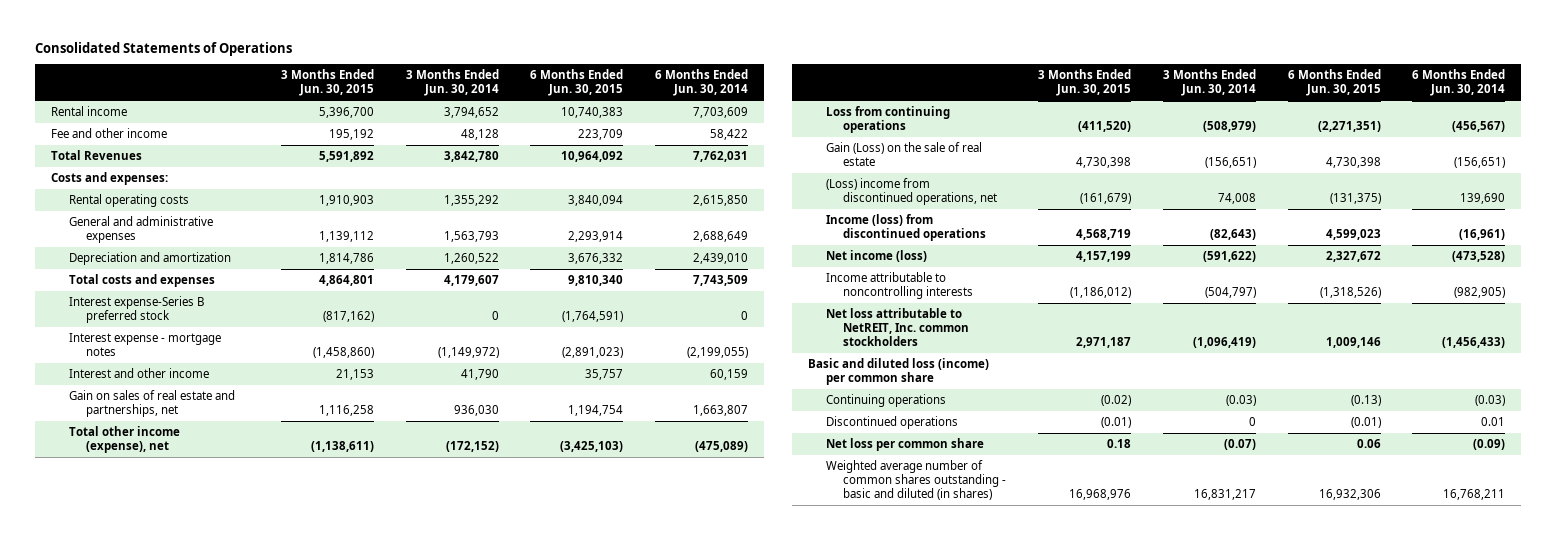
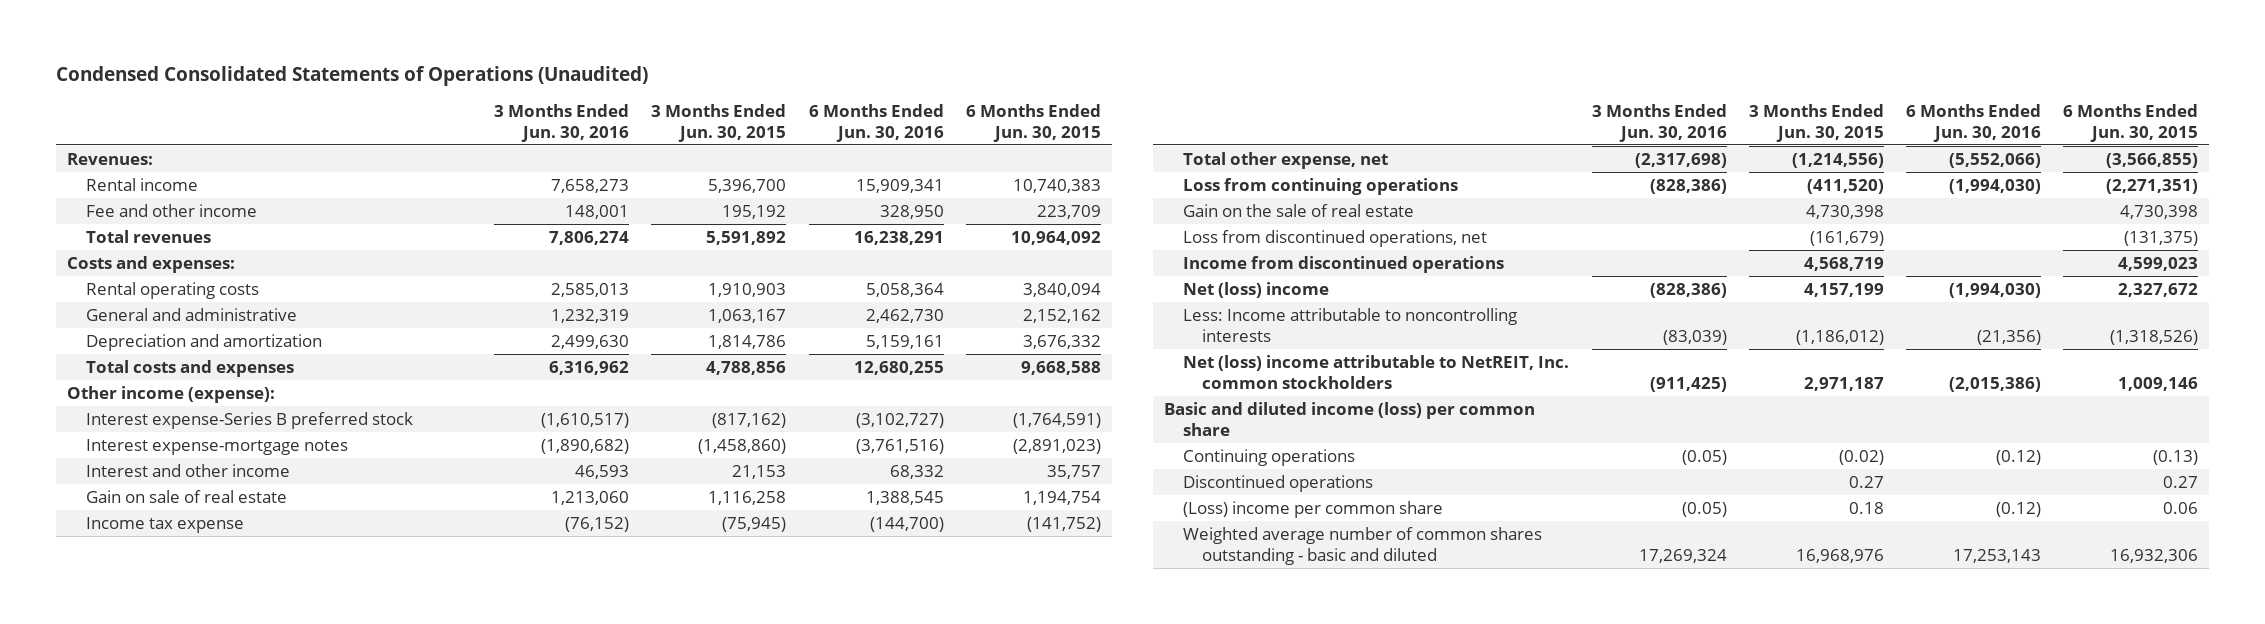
[35,41,293,56] Consolidated Statements of Operations -> [55,66,648,87] Condensed Consolidated Statements of Operations (Unaudited)
[405,69,499,97] 3 Months Ended Jun. 30, 2014 -> none
[655,69,749,97] 6 Months Ended Jun. 30, 2014 -> none
none -> [494,103,630,142] 3 Months Ended Jun. 30, 2016
none -> [808,103,944,142] 6 Months Ended Jun. 30, 2016
none -> [66,152,153,165] Revenues:
[50,150,142,161] Total Revenues -> [85,229,211,243] Total revenues
[68,216,213,243] General and administrative expenses -> [85,307,297,321] General and administrative
[318,230,374,242] 1,139,112 -> [708,308,787,323] 1,063,167
[568,230,624,242] 2,293,914 -> [1022,308,1101,323] 2,152,162
[318,275,374,287] 4,864,801 -> [706,360,787,375] 4,788,856
[568,275,624,287] 9,810,340 -> [1020,360,1101,375] 9,668,588
none -> [66,385,275,403] Other income (expense):
[68,333,221,356] Interest expense - mortgage notes -> [85,438,348,455] Interest expense-mortgage notes
[68,390,235,417] Gain on sales of real estate and partnerships, net -> [85,489,287,503] Gain on sale of real estate
none -> [85,516,244,533] Income tax expense
[68,426,180,453] Total other income (expense), net -> [1183,151,1389,169] Total other expense, net
[310,440,374,452] (1,138,611) -> [1791,152,1884,168] (1,214,556)
[560,440,624,452] (3,425,103) -> [2106,152,2199,168] (3,566,855)
[825,142,982,166] Gain (Loss) on the sale of real estate -> [1183,203,1415,217] Gain on the sale of real estate
[825,178,998,205] (Loss) income from discontinued operations, net -> [1183,229,1488,247] Loss from discontinued operations, net
[825,214,987,241] Income (loss) from discontinued operations -> [1183,255,1505,273] Income from discontinued operations
[825,250,927,263] Net income (loss) -> [1183,281,1330,298] Net (loss) income
[825,272,974,299] Income attributable to noncontrolling interests -> [1183,307,1518,343] Less: Income attributable to noncontrolling interests
[825,308,970,346] Net loss attributable to NetREIT, Inc. common stockholders -> [1183,354,1570,390] Net (loss) income attributable to NetREIT, Inc. common stockholders
[808,358,990,385] Basic and diluted loss (income) per common share -> [1164,401,1536,437] Basic and diluted income (loss) per common share
[1101,417,1132,429] (0.01) -> [1848,475,1884,488] 0.27
[1350,417,1381,429] (0.01) -> [2163,475,2199,488] 0.27
[825,438,984,452] Net loss per common share -> [1183,500,1444,518] (Loss) income per common share
[825,460,1007,500] Weighted average number of common shares outstanding - basic and diluted (in shares) -> [1183,526,1543,566] Weighted average number of common shares outstanding - basic and diluted

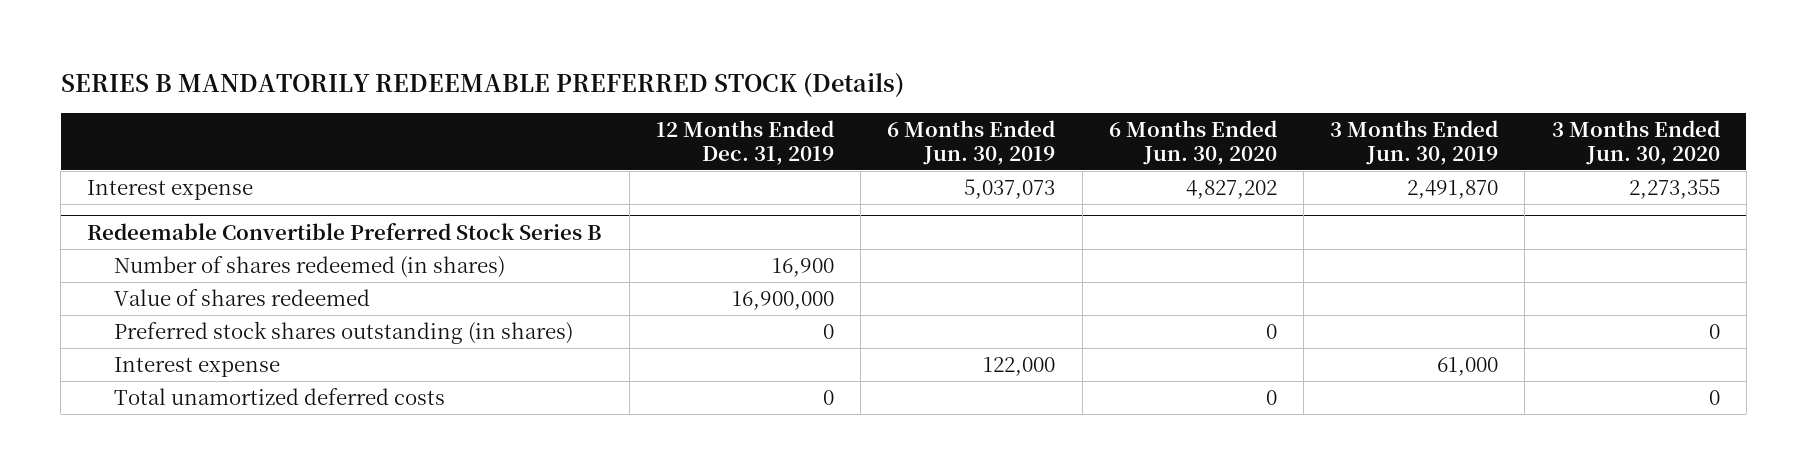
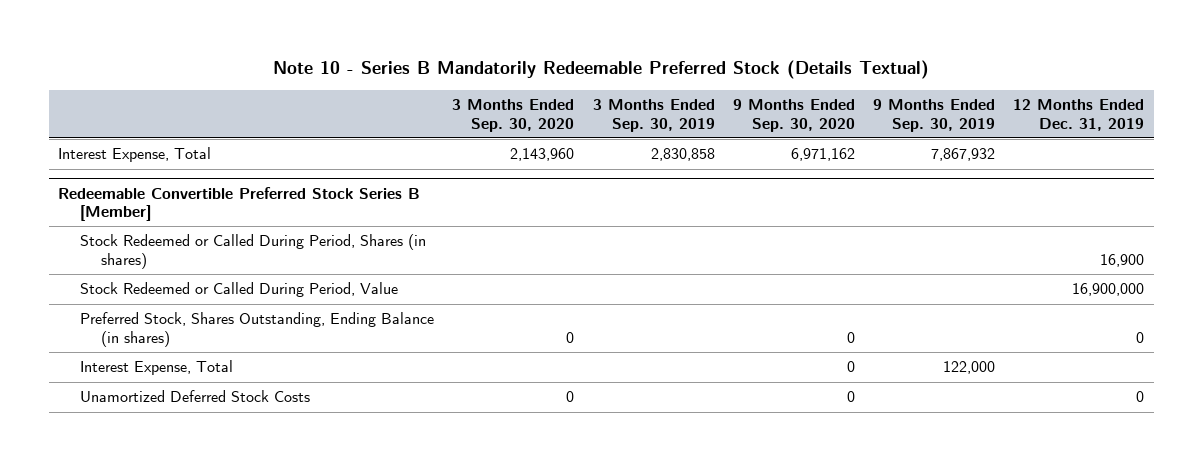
[60,72,904,98] SERIES B MANDATORILY REDEEMABLE PREFERRED STOCK (Details) -> [273,59,930,79] Note 10 - Series B Mandatorily Redeemable Preferred Stock (Details Textual)
[887,119,1056,165] 6 Months Ended Jun. 30, 2019 -> none
[1108,119,1277,165] 6 Months Ended Jun. 30, 2020 -> none
[1330,119,1499,165] 3 Months Ended Jun. 30, 2019 -> none
[1551,119,1720,165] 3 Months Ended Jun. 30, 2020 -> none
none -> [452,99,575,132] 3 Months Ended Sep. 30, 2020
none -> [592,99,715,132] 3 Months Ended Sep. 30, 2019
none -> [732,99,855,132] 9 Months Ended Sep. 30, 2020
none -> [873,99,996,132] 9 Months Ended Sep. 30, 2019
[87,179,254,200] Interest expense -> [58,147,212,163] Interest Expense, Total
[87,222,603,240] Redeemable Convertible Preferred Stock Series B -> [58,186,421,222] Redeemable Convertible Preferred Stock Series B [Member]
[114,255,506,278] Number of shares redeemed (in shares) -> [79,234,426,269] Stock Redeemed or Called During Period, Shares (in shares)
[114,288,371,306] Value of shares redeemed -> [79,282,398,298] Stock Redeemed or Called During Period, Value
[114,320,574,344] Preferred stock shares outstanding (in shares) -> [79,312,434,347] Preferred Stock, Shares Outstanding, Ending Balance (in shares)
[114,356,281,377] Interest expense -> [79,360,233,376] Interest Expense, Total
[114,387,446,405] Total unamortized deferred costs -> [79,390,310,403] Unamortized Deferred Stock Costs

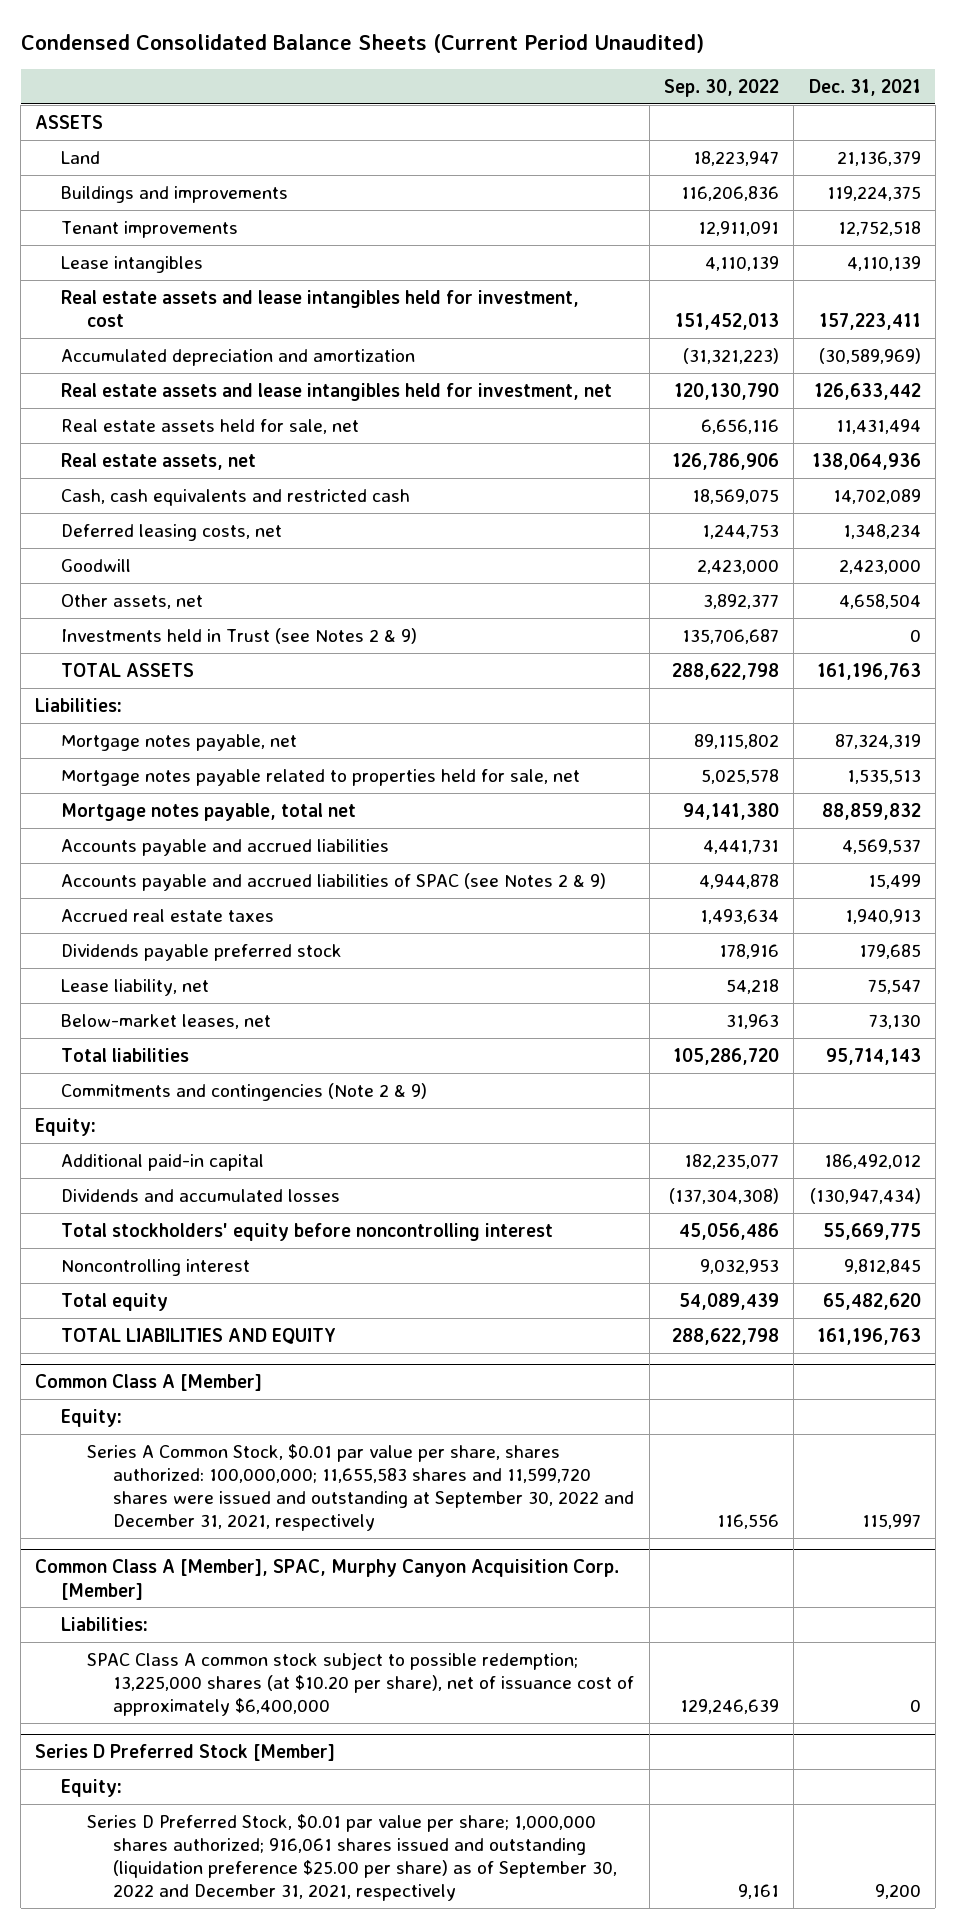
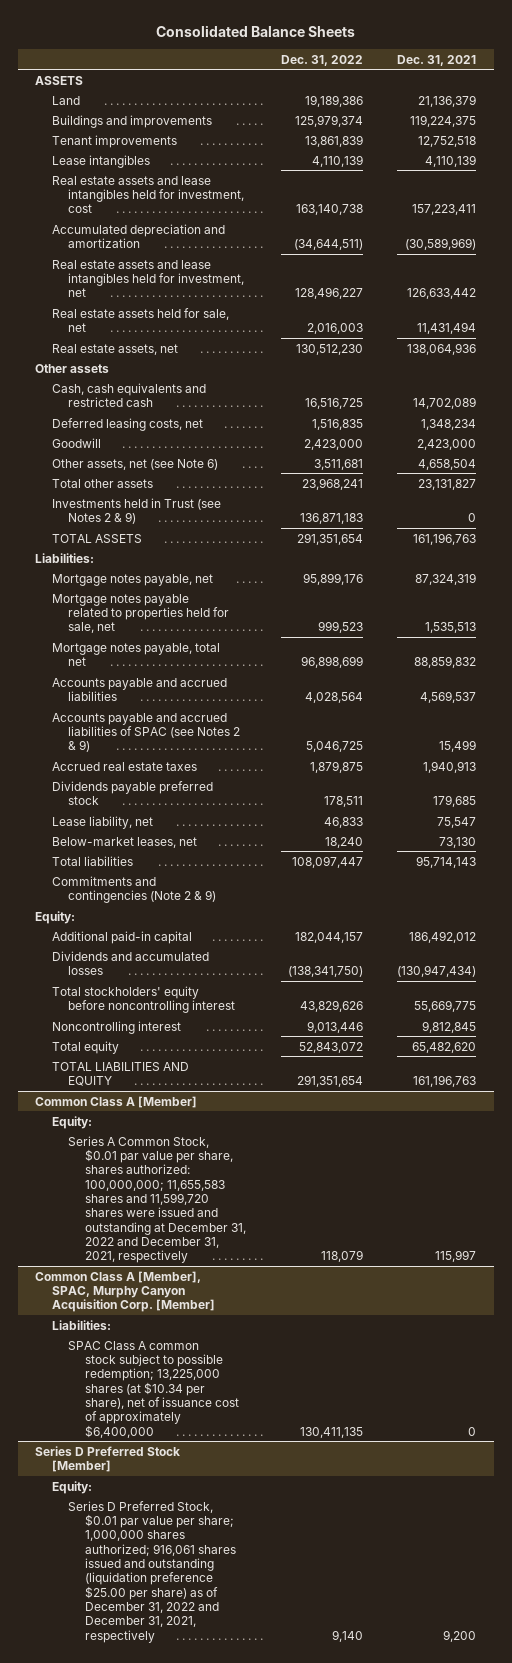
[20,34,704,54] Condensed Consolidated Balance Sheets (Current Period Unaudited) -> [155,24,355,37] Consolidated Balance Sheets
[663,78,779,97] Sep. 30, 2022 -> none
none -> [280,54,363,66] Dec. 31, 2022
none -> [35,363,110,373] Other assets
none -> [51,458,218,470] Other assets, net (see Note 6)
[61,593,204,609] Other assets, net -> [51,478,153,488] Total other assets
[838,593,921,609] 4,658,504 -> [418,478,477,490] 23,131,827
[87,1443,635,1532] Series A Common Stock, $0.01 par value per share, shares authorized: 100,000,000; 11,655,583 shares and 11,599,720 shares were issued and outstanding at September 30, 2022 and December 31, 2021, respectively -> [68,1135,247,1264] Series A Common Stock, $0.01 par value per share, shares authorized: 100,000,000; 11,655,583 shares and 11,599,720 shares were issued and outstanding at December 31, 2022 and December 31, 2021, respectively
[87,1651,635,1717] SPAC Class A common stock subject to possible redemption; 13,225,000 shares (at $10.20 per share), net of issuance cost of approximately $6,400,000 -> [68,1340,240,1438] SPAC Class A common stock subject to possible redemption; 13,225,000 shares (at $10.34 per share), net of issuance cost of approximately $6,400,000
[87,1813,618,1902] Series D Preferred Stock, $0.01 par value per share; 1,000,000 shares authorized; 916,061 shares issued and outstanding (liquidation preference $25.00 per share) as of September 30, 2022 and December 31, 2021, respectively -> [68,1500,237,1643] Series D Preferred Stock, $0.01 par value per share; 1,000,000 shares authorized; 916,061 shares issued and outstanding (liquidation preference $25.00 per share) as of December 31, 2022 and December 31, 2021, respectively

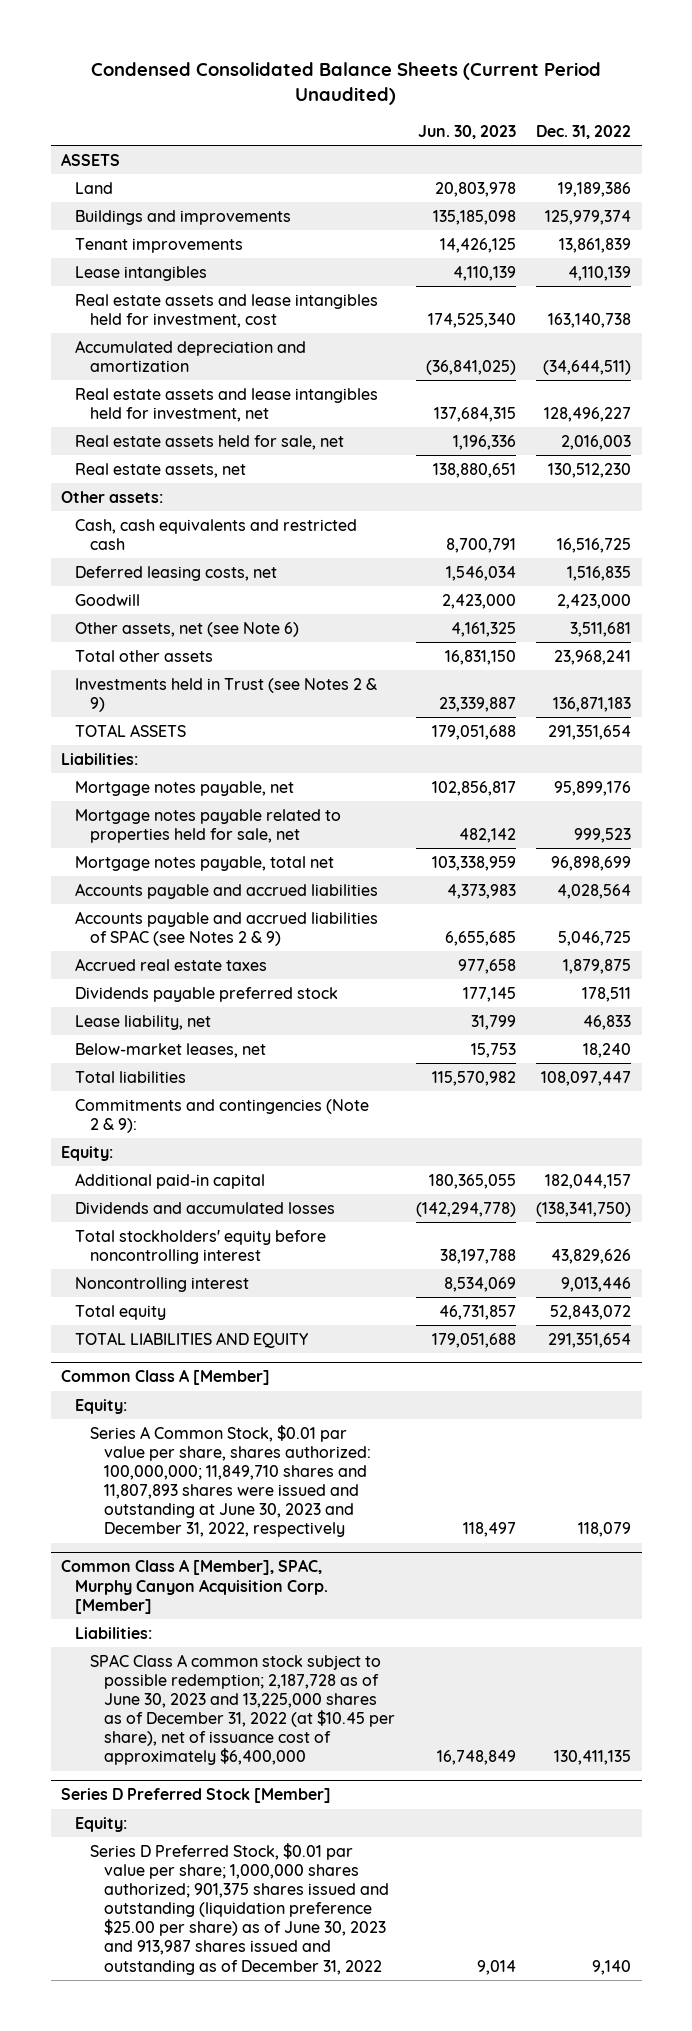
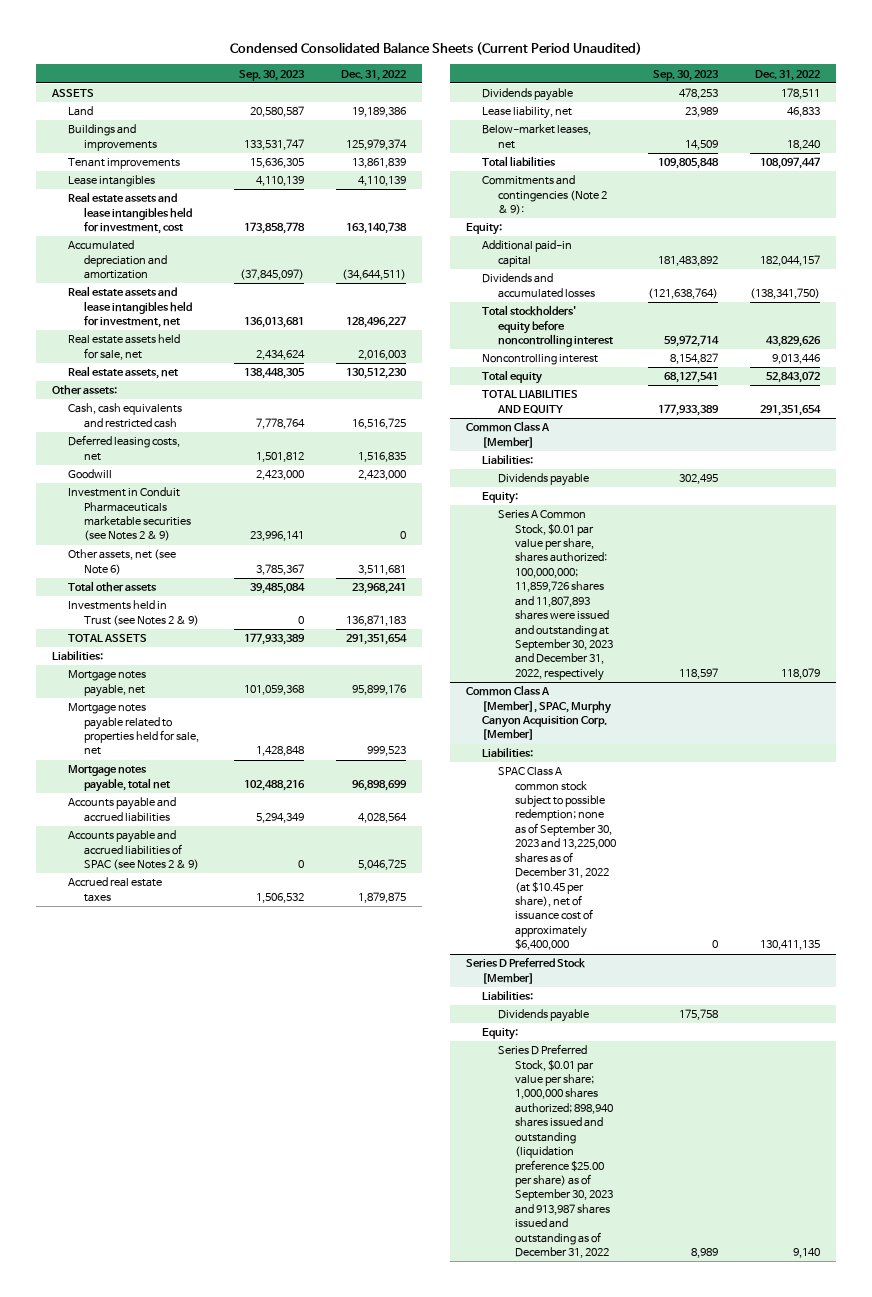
[417,124,516,139] Jun. 30, 2023 -> none
none -> [238,69,305,81] Sep. 30, 2023
none -> [68,487,192,542] Investment in Conduit Pharmaceuticals marketable securities (see Notes 2 & 9)
[75,986,339,1002] Dividends payable preferred stock -> [482,88,574,102] Dividends payable
none -> [482,454,534,465] Liabilities:
none -> [498,473,590,487] Dividends payable
[89,1424,372,1538] Series A Common Stock, $0.01 par value per share, shares authorized: 100,000,000; 11,849,710 shares and 11,807,893 shares were issued and outstanding at June 30, 2023 and December 31, 2022, respectively -> [498,510,613,681] Series A Common Stock, $0.01 par value per share, shares authorized: 100,000,000; 11,859,726 shares and 11,807,893 shares were issued and outstanding at September 30, 2023 and December 31, 2022, respectively
[89,1653,396,1766] SPAC Class A common stock subject to possible redemption; 2,187,728 as of June 30, 2023 and 13,225,000 shares as of December 31, 2022 (at $10.45 per share), net of issuance cost of approximately $6,400,000 -> [498,767,616,951] SPAC Class A common stock subject to possible redemption; none as of September 30, 2023 and 13,225,000 shares as of December 31, 2022 (at $10.45 per share), net of issuance cost of approximately $6,400,000
none -> [482,990,534,1001] Liabilities:
none -> [498,1009,590,1023] Dividends payable
[89,1842,390,1975] Series D Preferred Stock, $0.01 par value per share; 1,000,000 shares authorized; 901,375 shares issued and outstanding (liquidation preference $25.00 per share) as of June 30, 2023 and 913,987 shares issued and outstanding as of December 31, 2022 -> [498,1044,613,1259] Series D Preferred Stock, $0.01 par value per share; 1,000,000 shares authorized; 898,940 shares issued and outstanding (liquidation preference $25.00 per share) as of September 30, 2023 and 913,987 shares issued and outstanding as of December 31, 2022

